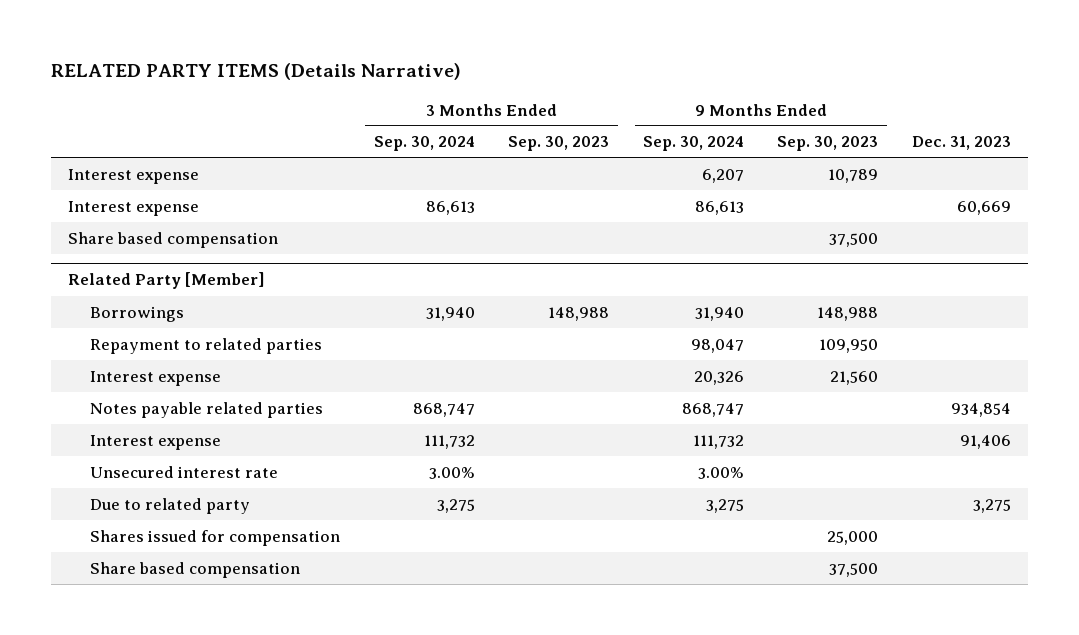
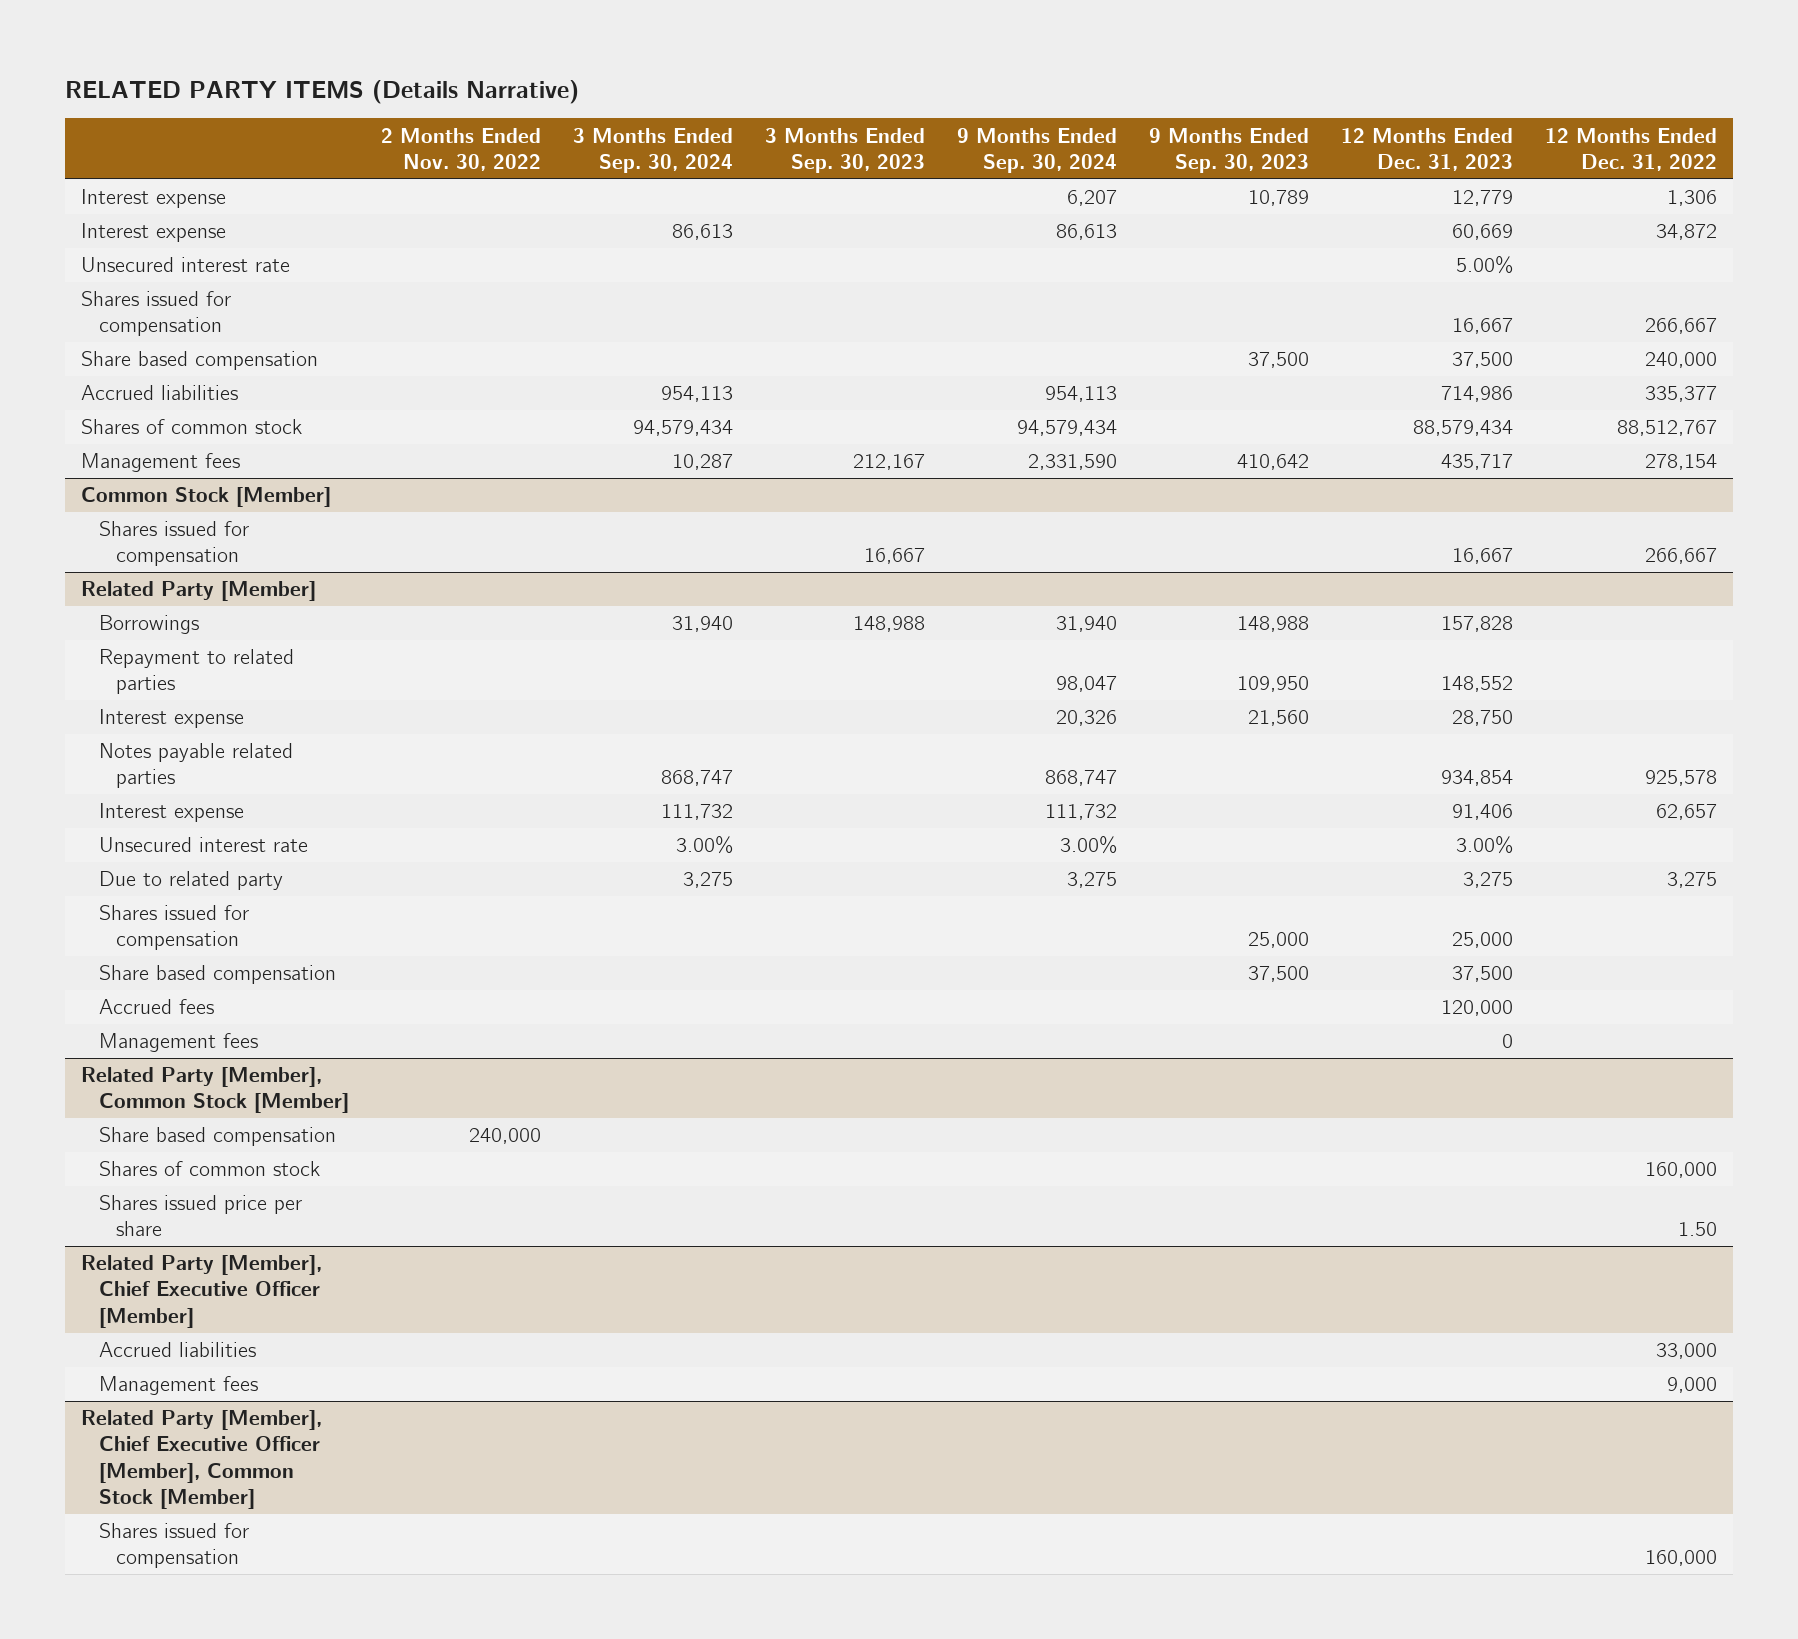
[911,136,1011,151] Dec. 31, 2023 -> none
none -> [380,127,541,171] 2 Months Ended Nov. 30, 2022
none -> [1340,127,1513,171] 12 Months Ended Dec. 31, 2023
none -> [1544,127,1717,171] 12 Months Ended Dec. 31, 2022
none -> [81,257,291,273] Unsecured interest rate
none -> [81,291,232,337] Shares issued for compensation
none -> [81,385,239,401] Accrued liabilities
none -> [81,419,303,435] Shares of common stock
none -> [81,453,241,473] Management fees
none -> [81,487,332,508] Common Stock [Member]
none -> [98,521,249,567] Shares issued for compensation
none -> [98,999,214,1015] Accrued fees
none -> [98,1033,258,1053] Management fees
none -> [81,1067,349,1114] Related Party [Member], Common Stock [Member]
none -> [98,1127,336,1147] Share based compensation
none -> [98,1161,320,1177] Shares of common stock
none -> [98,1195,302,1237] Shares issued price per share
none -> [81,1255,323,1328] Related Party [Member], Chief Executive Officer [Member]
none -> [98,1342,256,1358] Accrued liabilities
none -> [98,1376,258,1396] Management fees
none -> [81,1410,323,1509] Related Party [Member], Chief Executive Officer [Member], Common Stock [Member]
none -> [98,1523,249,1569] Shares issued for compensation

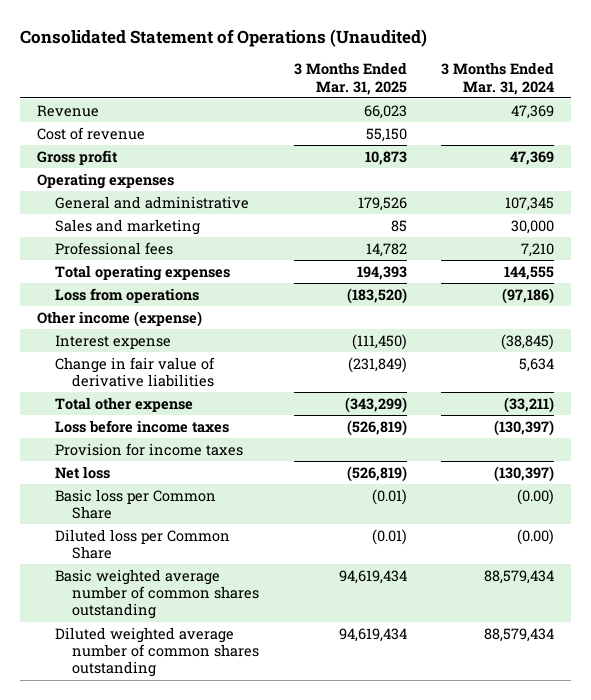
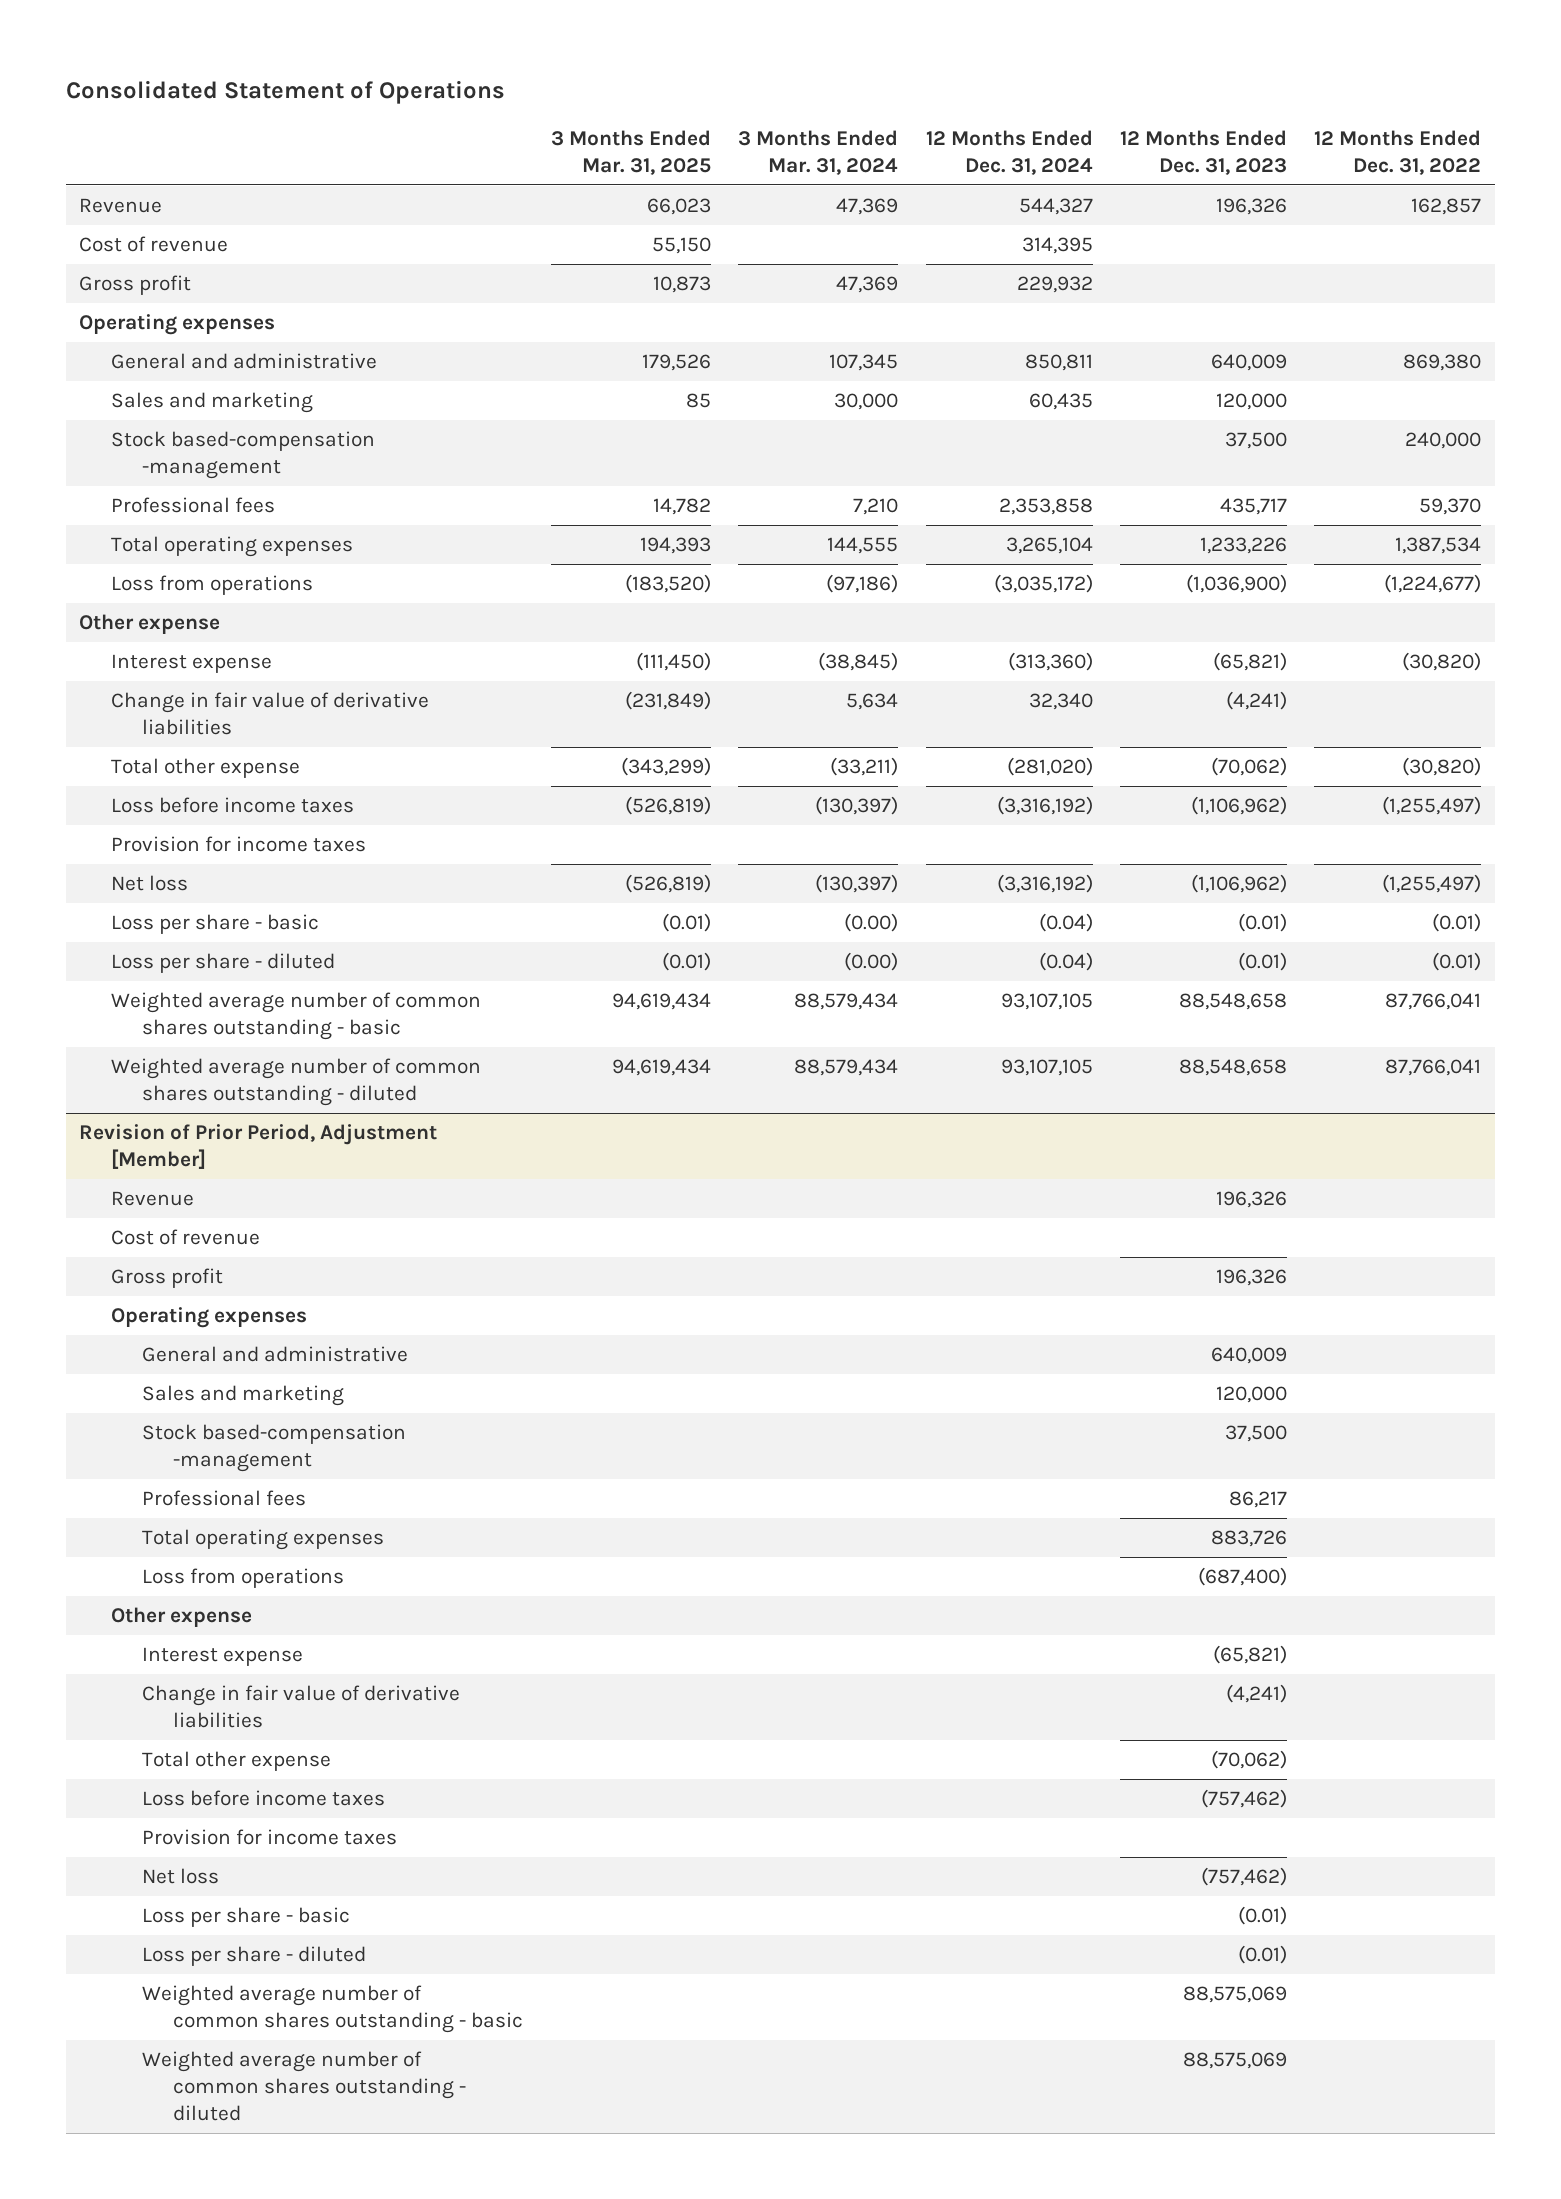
[20,28,428,47] Consolidated Statement of Operations (Unaudited) -> [65,79,505,104] Consolidated Statement of Operations
none -> [925,129,1093,175] 12 Months Ended Dec. 31, 2024
none -> [1119,129,1287,175] 12 Months Ended Dec. 31, 2023
none -> [1314,129,1482,175] 12 Months Ended Dec. 31, 2022
none -> [110,431,375,480] Stock based-compensation -management
[37,310,203,327] Other income (expense) -> [79,614,221,635] Other expense
[54,488,216,520] Basic loss per Common Share -> [110,914,319,935] Loss per share - basic
[54,528,230,560] Diluted loss per Common Share -> [110,953,335,974] Loss per share - diluted
[54,568,260,620] Basic weighted average number of common shares outstanding -> [110,992,481,1041] Weighted average number of common shares outstanding - basic
[54,626,260,678] Diluted weighted average number of common shares outstanding -> [110,1058,481,1107] Weighted average number of common shares outstanding - diluted
none -> [79,1124,438,1170] Revision of Prior Period, Adjustment [Member]
none -> [110,1191,194,1207] Revenue
none -> [110,1229,260,1246] Cost of revenue
none -> [110,1268,223,1289] Gross profit
none -> [110,1307,307,1329] Operating expenses
none -> [142,1346,409,1363] General and administrative
none -> [142,1385,345,1407] Sales and marketing
none -> [142,1424,407,1473] Stock based-compensation -management
none -> [142,1490,307,1507] Professional fees
none -> [142,1529,385,1551] Total operating expenses
none -> [142,1568,345,1589] Loss from operations
none -> [110,1607,252,1628] Other expense
none -> [142,1647,304,1667] Interest expense
none -> [142,1685,461,1729] Change in fair value of derivative liabilities
none -> [142,1751,332,1772] Total other expense
none -> [142,1790,386,1807] Loss before income taxes
none -> [142,1829,398,1846] Provision for income taxes
none -> [142,1868,220,1885] Net loss
none -> [142,1907,351,1928] Loss per share - basic
none -> [142,1946,367,1967] Loss per share - diluted
none -> [142,1985,524,2034] Weighted average number of common shares outstanding - basic
none -> [142,2051,467,2122] Weighted average number of common shares outstanding - diluted

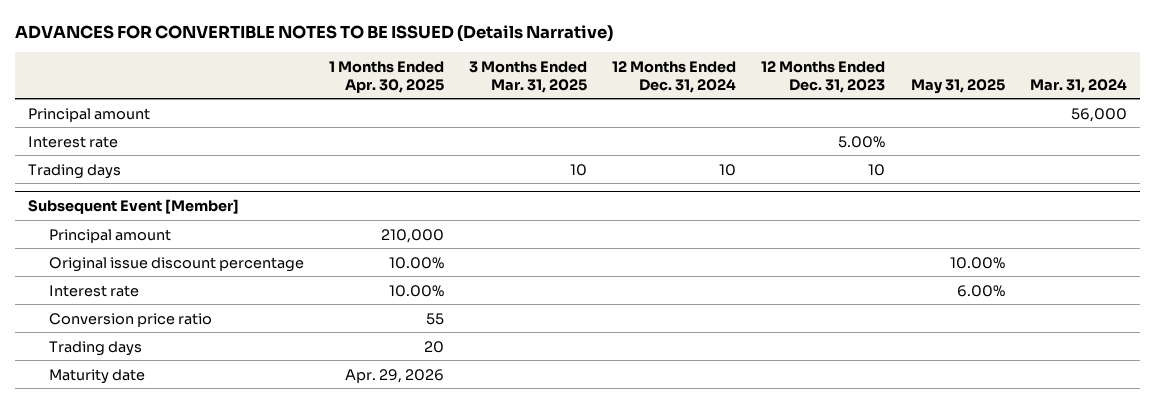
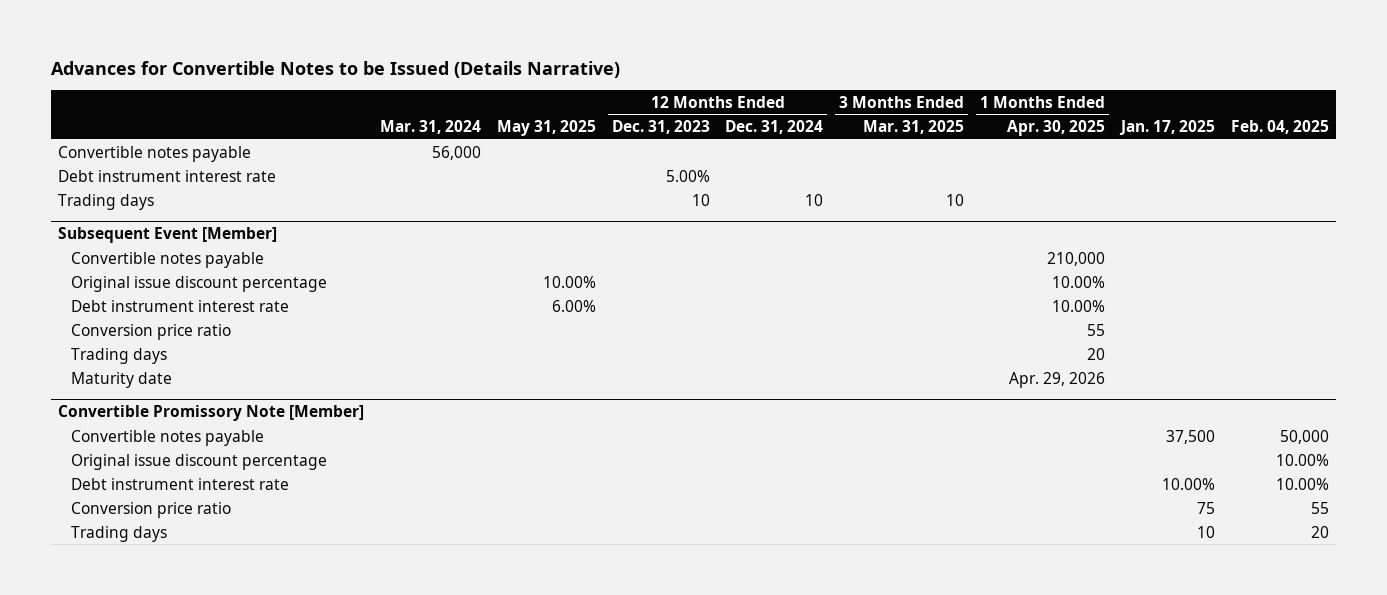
[15,24,614,42] ADVANCES FOR CONVERTIBLE NOTES TO BE ISSUED (Details Narrative) -> [50,60,620,78] Advances for Convertible Notes to be Issued (Details Narrative)
none -> [1118,120,1215,136] Jan. 17, 2025
none -> [1230,120,1329,135] Feb. 04, 2025
[28,107,151,122] Principal amount -> [58,145,252,162] Convertible notes payable
[28,135,119,148] Interest rate -> [58,169,277,182] Debt instrument interest rate
[48,228,171,243] Principal amount -> [70,251,264,268] Convertible notes payable
[48,284,139,297] Interest rate -> [70,299,289,312] Debt instrument interest rate
none -> [58,405,365,422] Convertible Promissory Note [Member]
none -> [70,429,264,446] Convertible notes payable
none -> [70,453,327,470] Original issue discount percentage
none -> [70,477,289,490] Debt instrument interest rate
none -> [70,501,231,518] Conversion price ratio
none -> [70,525,167,542] Trading days

